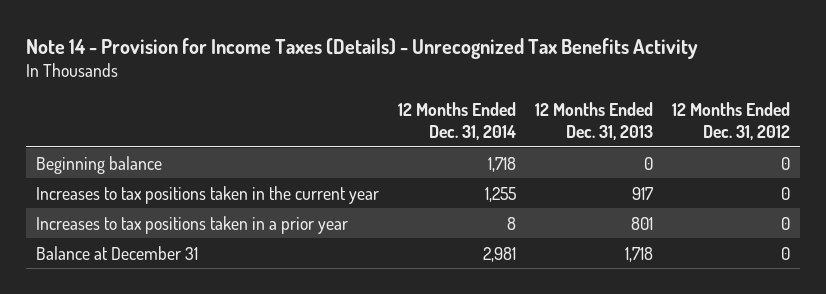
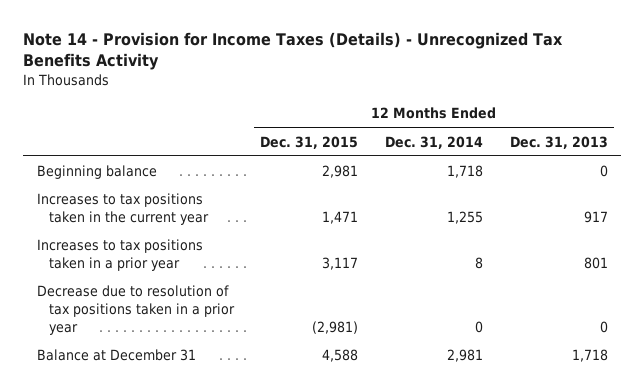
[672,102,791,141] 12 Months Ended Dec. 31, 2012 -> none
none -> [260,135,359,149] Dec. 31, 2015
none -> [36,285,235,335] Decrease due to resolution of tax positions taken in a prior year

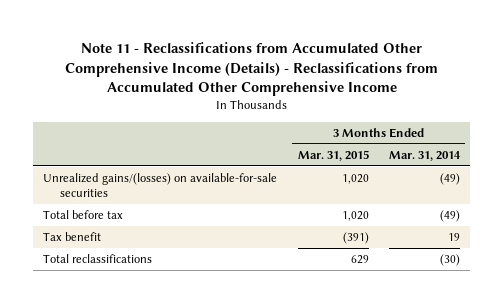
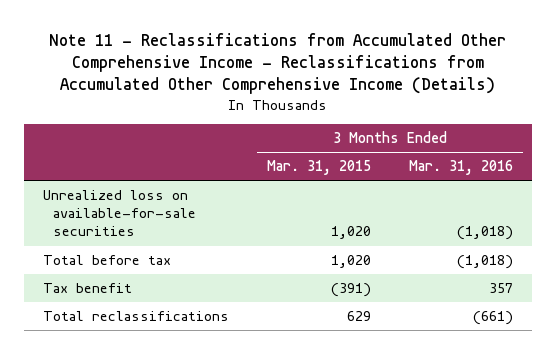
[64,41,438,97] Note 11 - Reclassifications from Accumulated Other Comprehensive Income (Details) - Reclassifications from Accumulated Other Comprehensive Income -> [48,32,506,95] Note 11 - Reclassifications from Accumulated Other Comprehensive Income - Reclassifications from Accumulated Other Comprehensive Income (Details)
[388,151,461,162] Mar. 31, 2014 -> none
none -> [409,160,514,176] Mar. 31, 2016
[43,173,278,198] Unrealized gains/(losses) on available-for-sale securities -> [42,189,197,237] Unrealized loss on available-for-sale securities

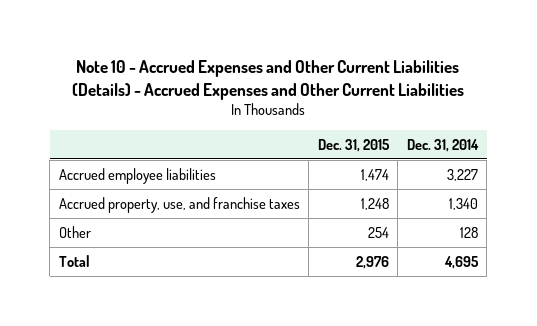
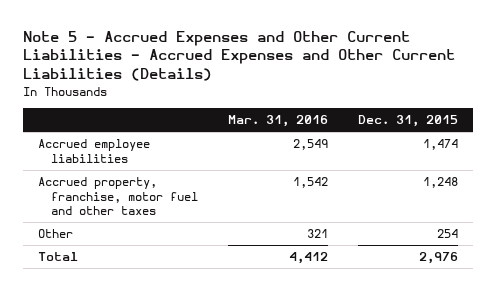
[72,59,465,100] Note 10 - Accrued Expenses and Other Current Liabilities (Details) - Accrued Expenses and Other Current Liabilities -> [22,30,455,82] Note 5 - Accrued Expenses and Other Current Liabilities - Accrued Expenses and Other Current Liabilities (Details)
[406,138,479,152] Dec. 31, 2014 -> none
none -> [227,115,328,128] Mar. 31, 2016
[58,196,300,213] Accrued property, use, and franchise taxes -> [37,177,198,216] Accrued property, franchise, motor fuel and other taxes

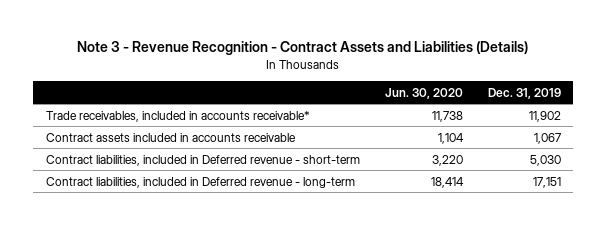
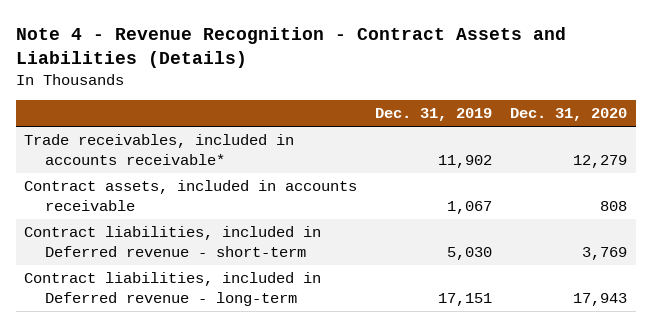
[77,41,529,56] Note 3 - Revenue Recognition - Contract Assets and Liabilities (Details) -> [15,26,566,68] Note 4 - Revenue Recognition - Contract Assets and Liabilities (Details)
[384,87,463,99] Jun. 30, 2020 -> none
none -> [509,108,627,122] Dec. 31, 2020
[45,132,296,142] Contract assets included in accounts receivable -> [24,180,358,211] Contract assets, included in accounts receivable

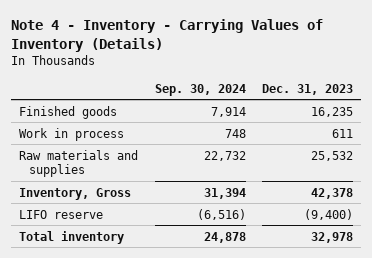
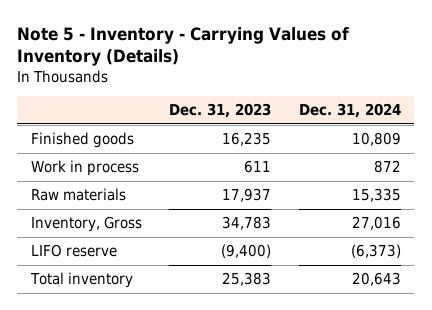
[11,19,324,52] Note 4 - Inventory - Carrying Values of Inventory (Details) -> [17,26,350,67] Note 5 - Inventory - Carrying Values of Inventory (Details)
[154,83,246,96] Sep. 30, 2024 -> none
none -> [298,103,401,119] Dec. 31, 2024
[19,149,139,178] Raw materials and supplies -> [31,188,127,202] Raw materials
[311,150,354,161] 25,532 -> [222,188,272,203] 17,937
[311,187,354,199] 42,378 -> [222,216,272,231] 34,783
[311,231,354,243] 32,978 -> [222,272,272,287] 25,383

